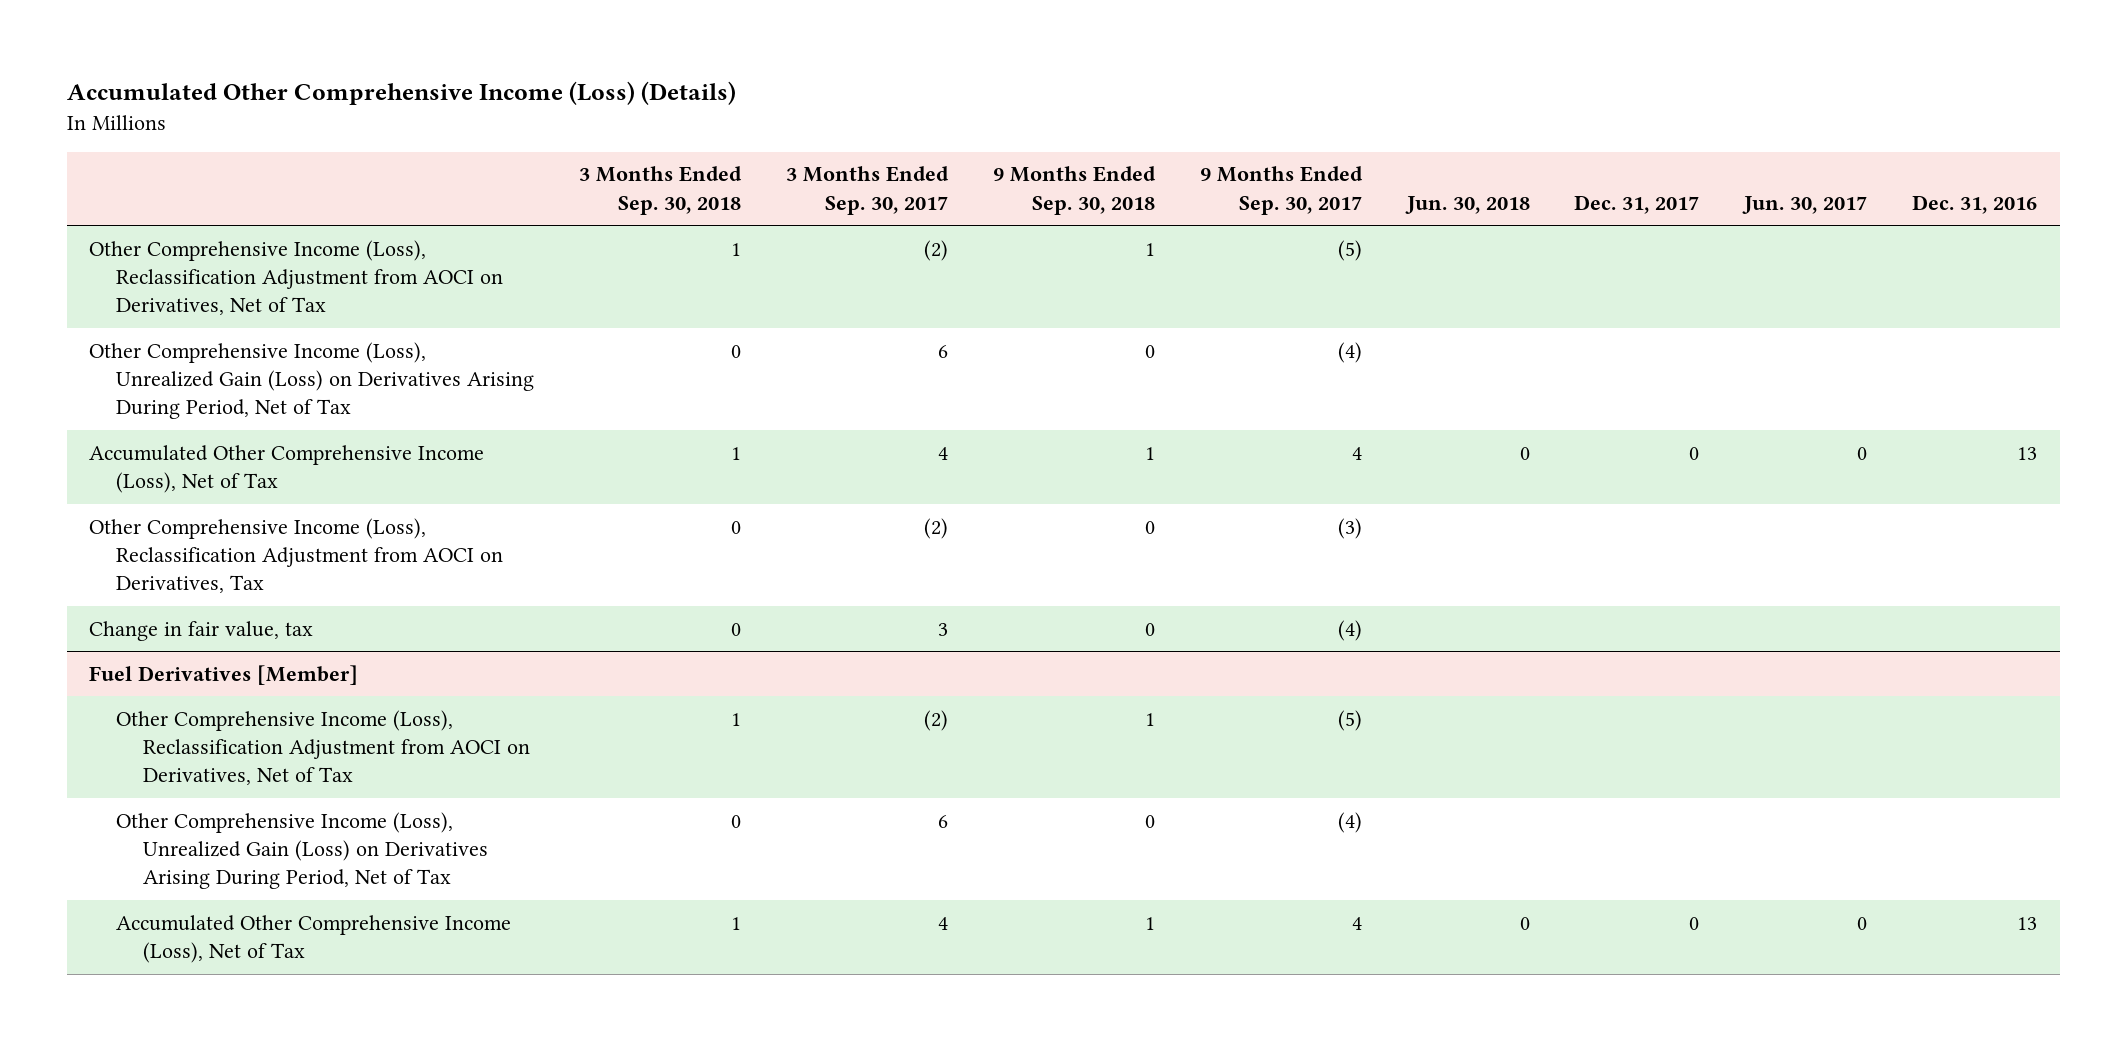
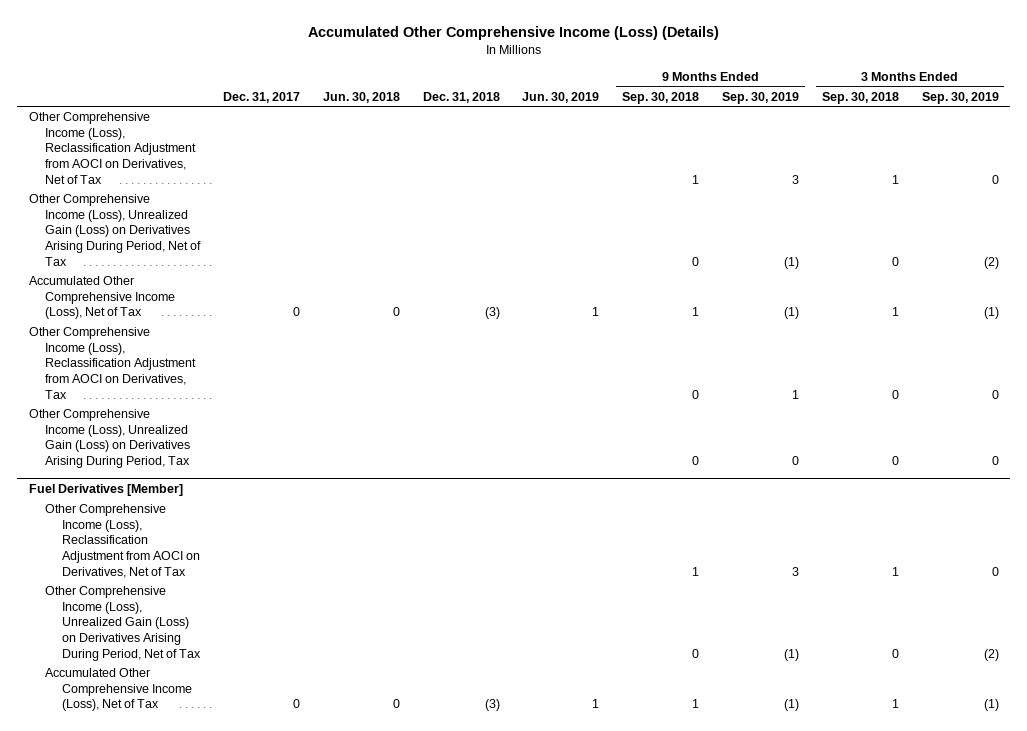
[785,166,949,215] 3 Months Ended Sep. 30, 2017 -> none
[1199,166,1363,215] 9 Months Ended Sep. 30, 2017 -> none
[1742,195,1868,214] Jun. 30, 2017 -> none
[1912,194,2038,214] Dec. 31, 2016 -> none
none -> [422,91,500,103] Dec. 31, 2018
none -> [522,91,600,103] Jun. 30, 2019
none -> [721,91,799,104] Sep. 30, 2019
none -> [921,91,999,104] Sep. 30, 2019
[88,620,313,641] Change in fair value, tax -> [28,409,191,468] Other Comprehensive Income (Loss), Unrealized Gain (Loss) on Derivatives Arising During Period, Tax

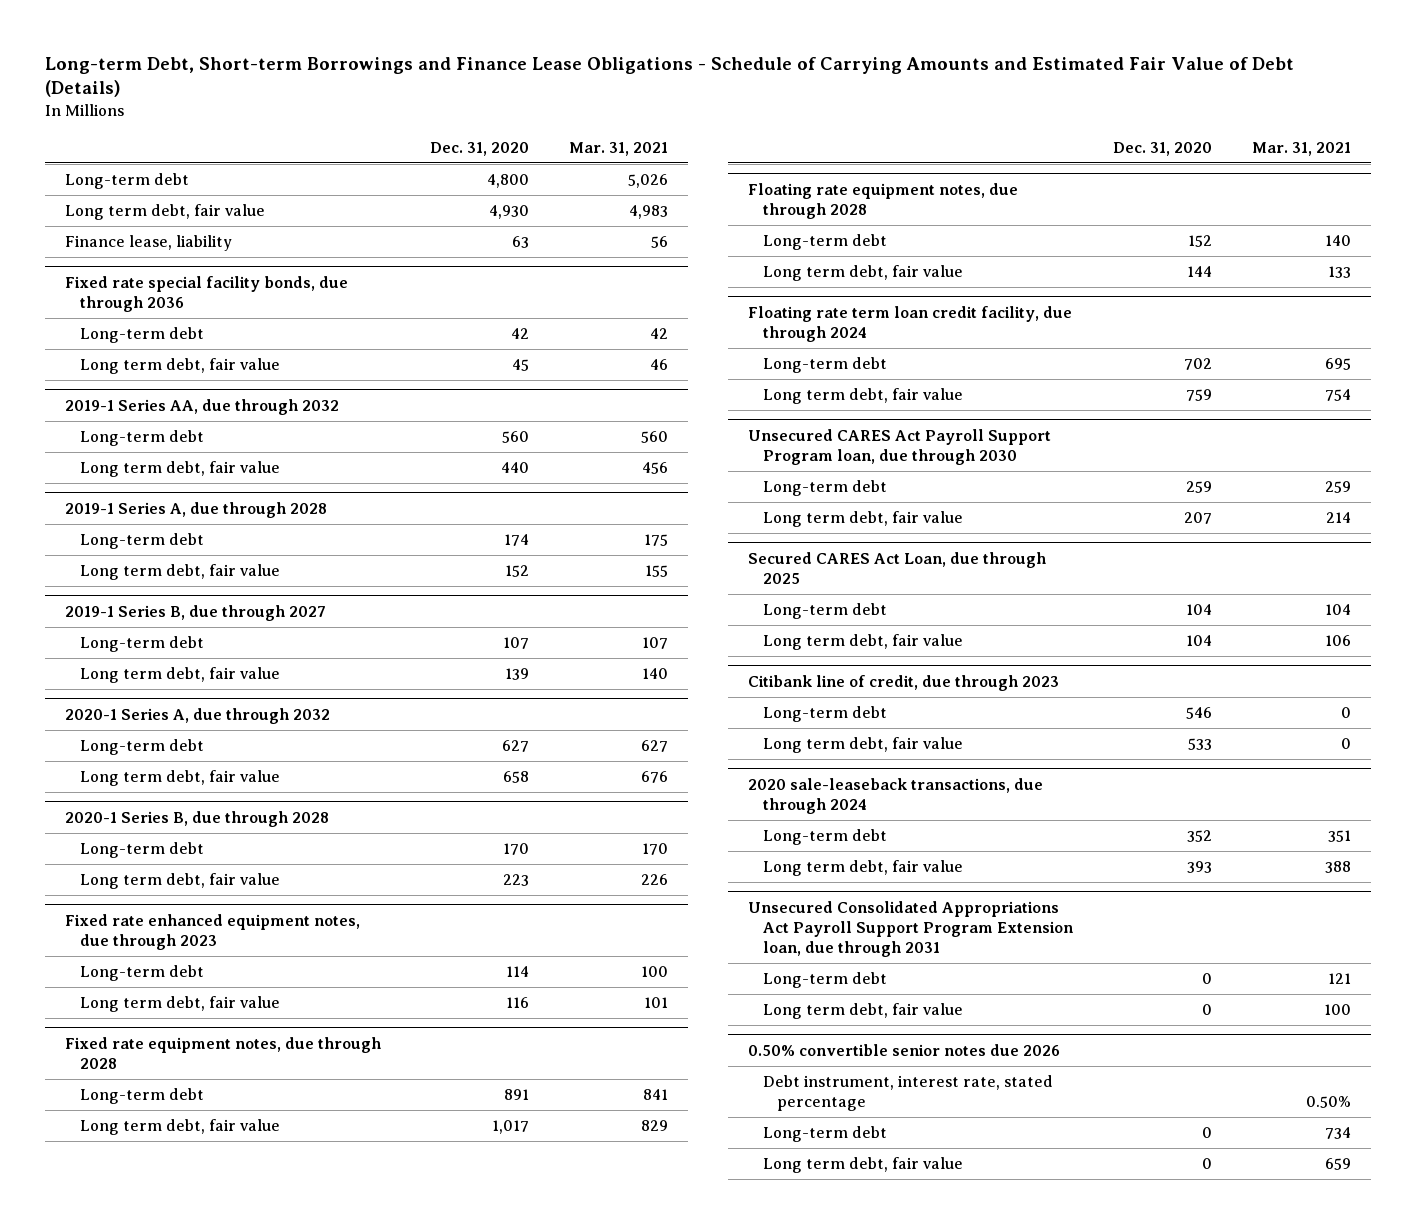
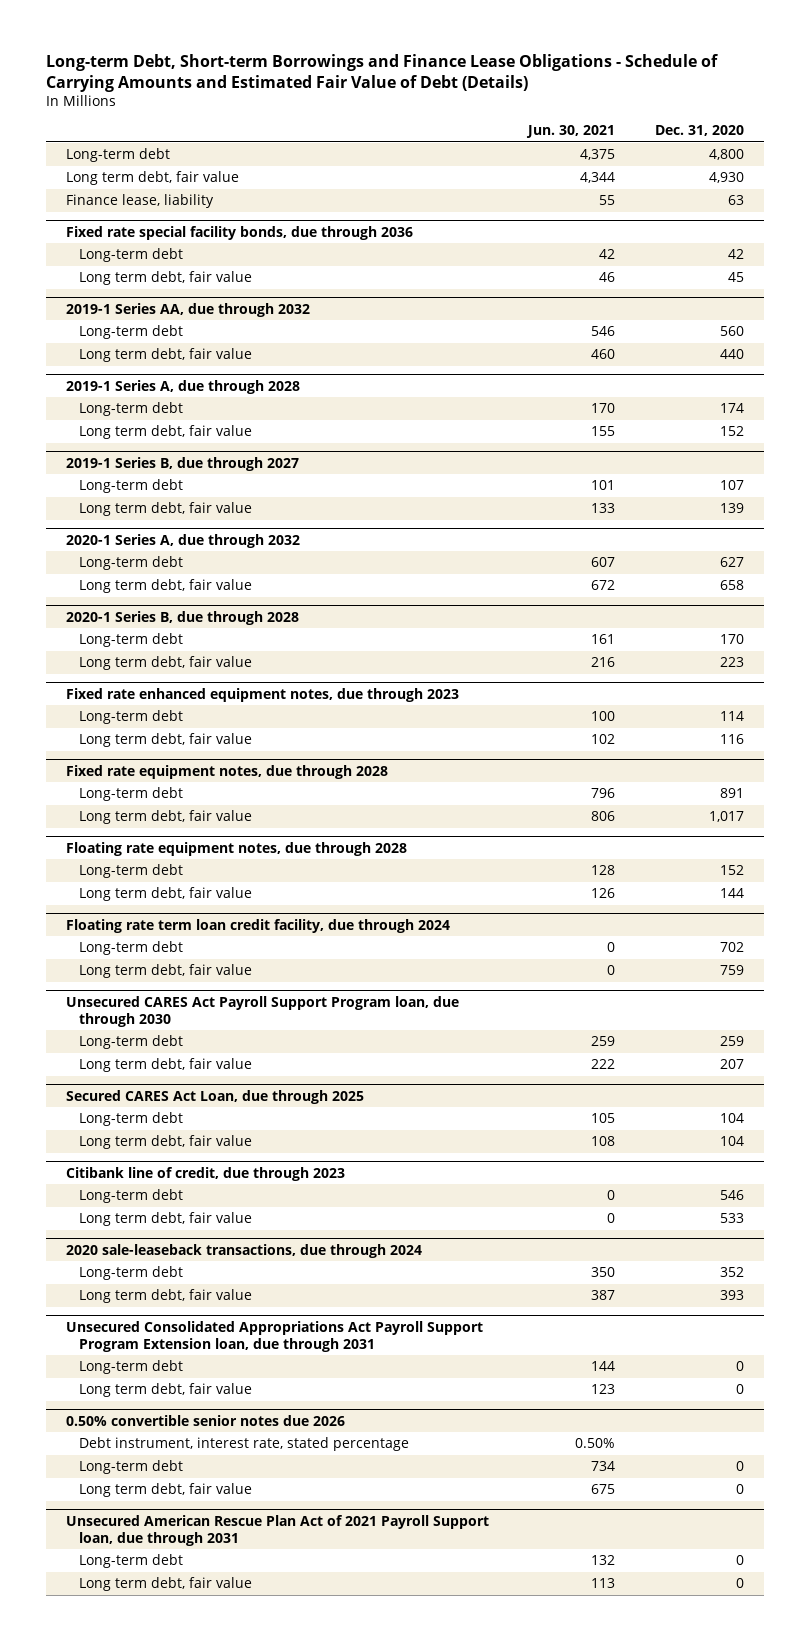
[568,141,668,156] Mar. 31, 2021 -> none
none -> [526,125,616,139] Jun. 30, 2021
none -> [65,1514,489,1546] Unsecured American Rescue Plan Act of 2021 Payroll Support loan, due through 2031
none -> [78,1554,183,1569] Long-term debt
none -> [78,1577,252,1592] Long term debt, fair value

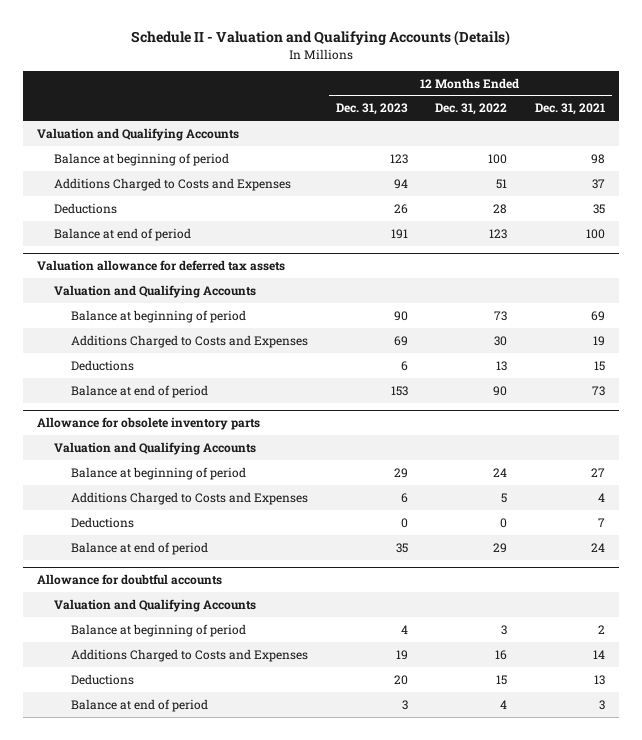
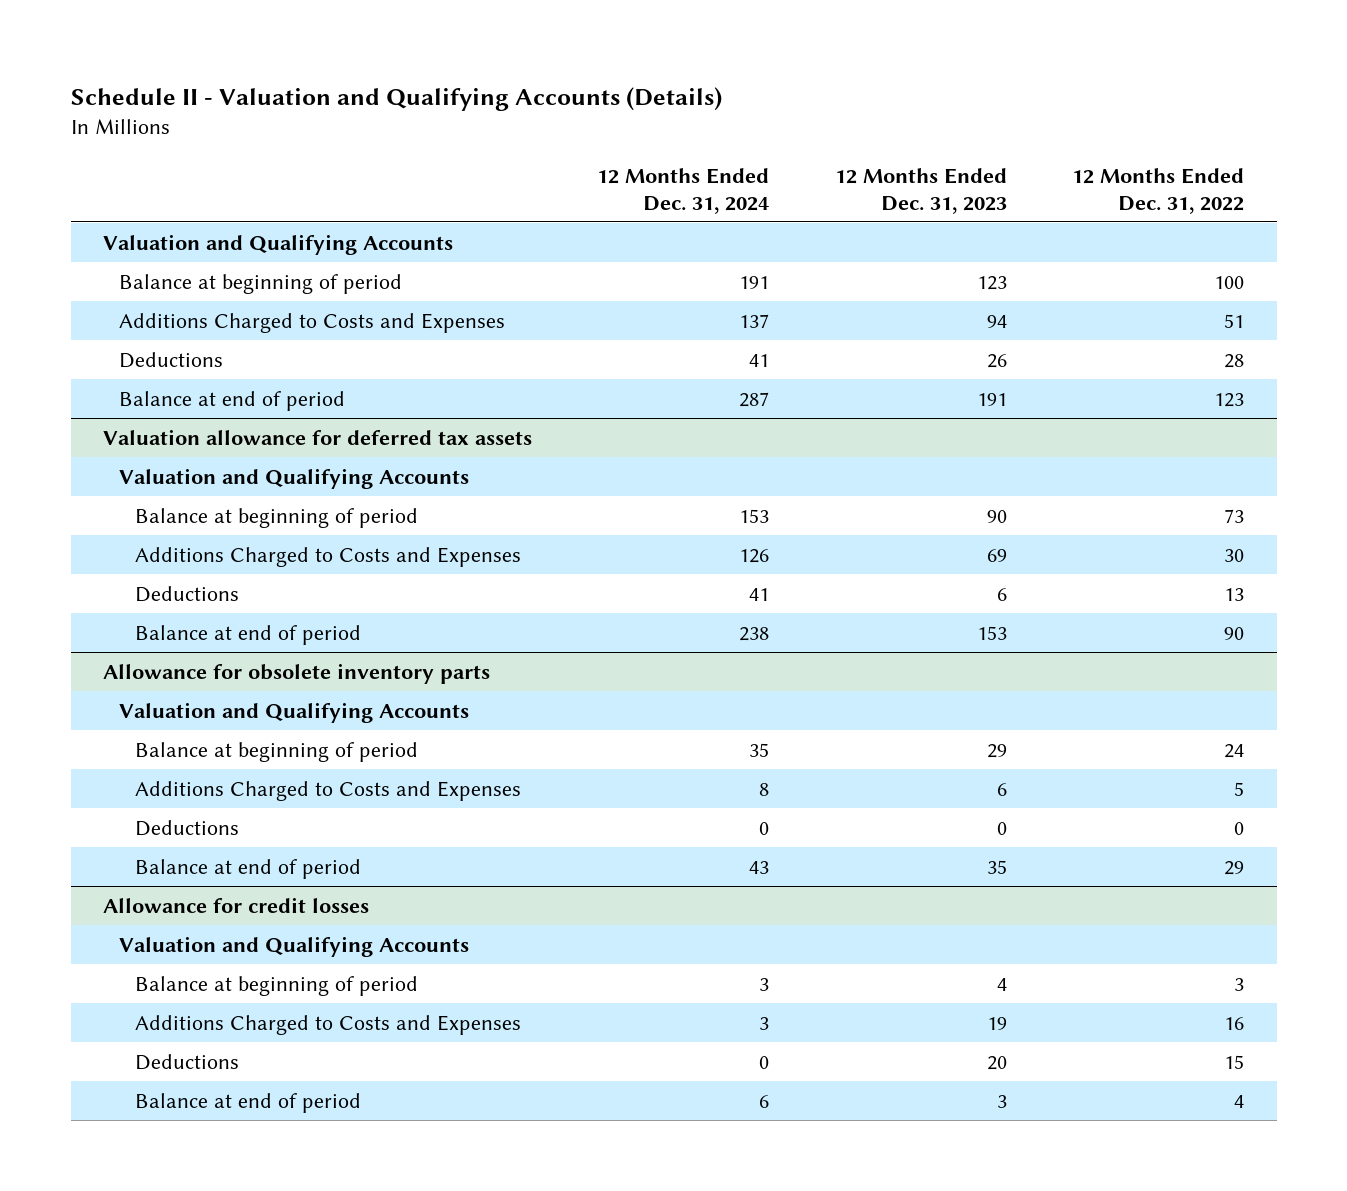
[534,103,605,116] Dec. 31, 2021 -> none
none -> [597,167,770,214] 12 Months Ended Dec. 31, 2024
[37,574,223,586] Allowance for doubtful accounts -> [103,896,370,913] Allowance for credit losses

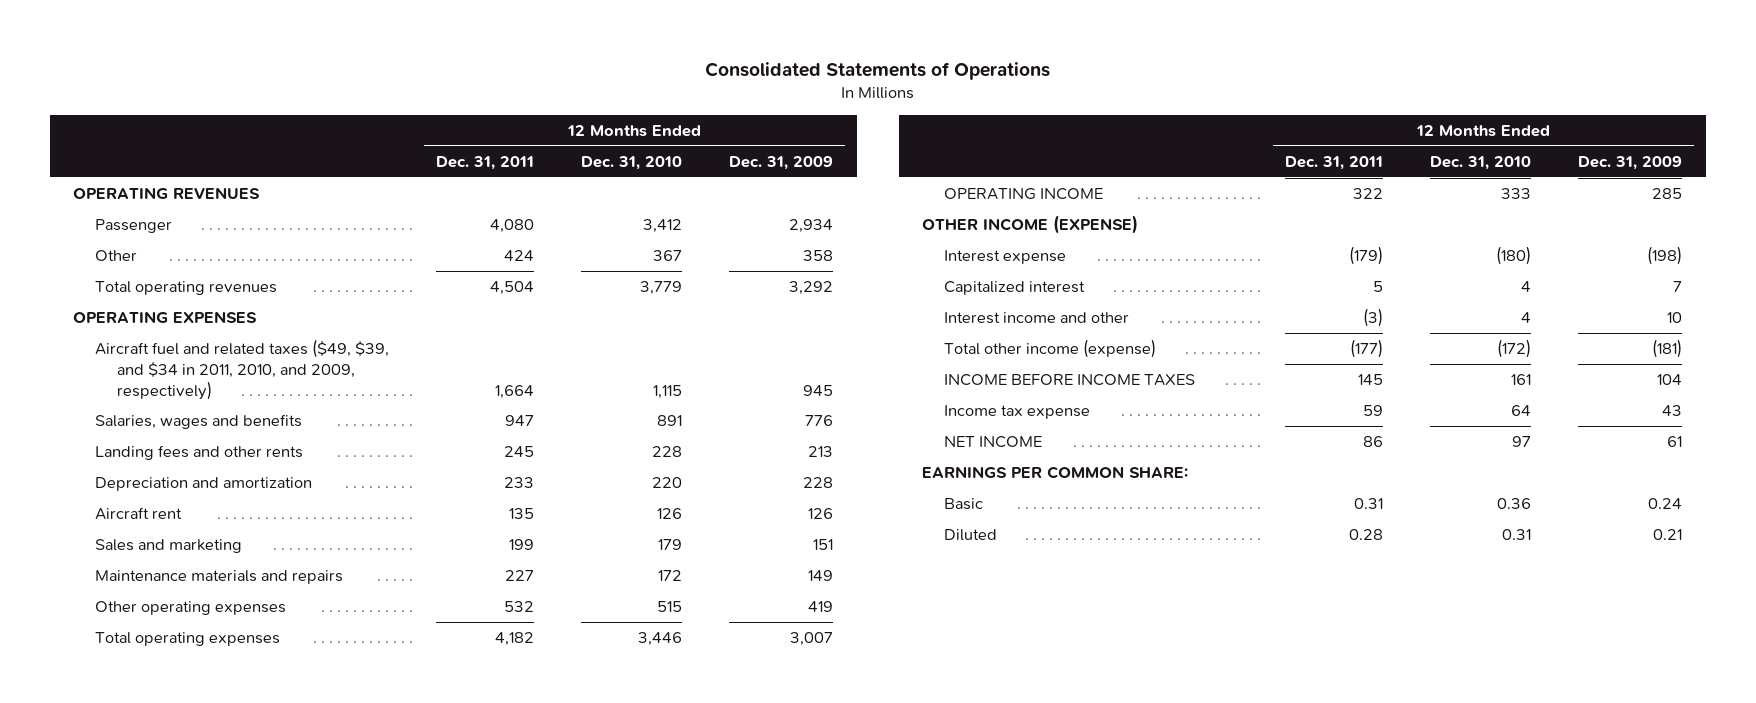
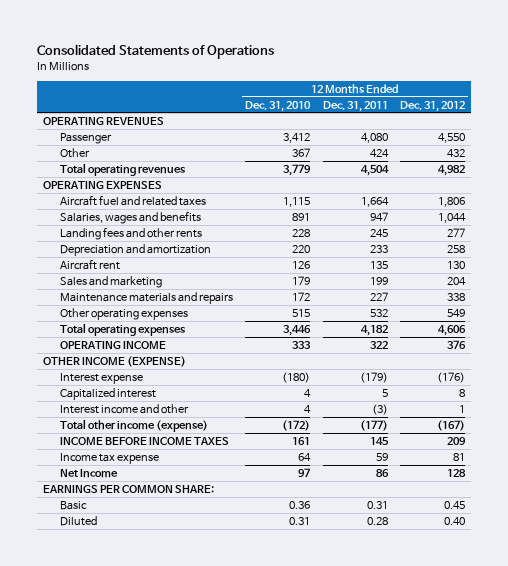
[729,155,834,170] Dec. 31, 2009 -> none
none -> [400,100,466,112] Dec. 31, 2012
[95,339,390,400] Aircraft fuel and related taxes ($49, $39, and $34 in 2011, 2010, and 2009, respectively) -> [60,194,207,206] Aircraft fuel and related taxes
[943,436,1042,449] NET INCOME -> [60,468,119,478] Net Income

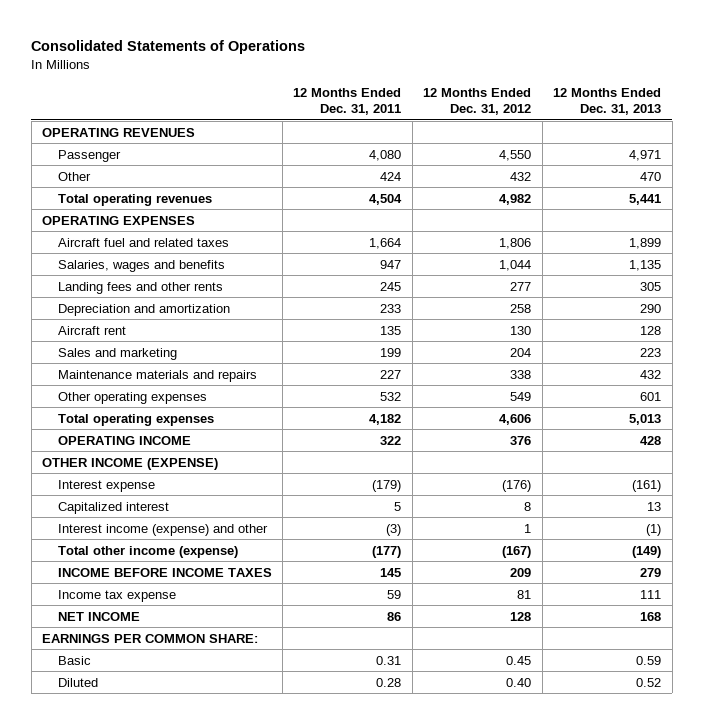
[245,100,312,112] Dec. 31, 2010 -> none
none -> [553,87,662,116] 12 Months Ended Dec. 31, 2013
[60,403,190,414] Interest income and other -> [57,523,268,536] Interest income (expense) and other
[60,468,119,478] Net Income -> [57,611,140,621] NET INCOME

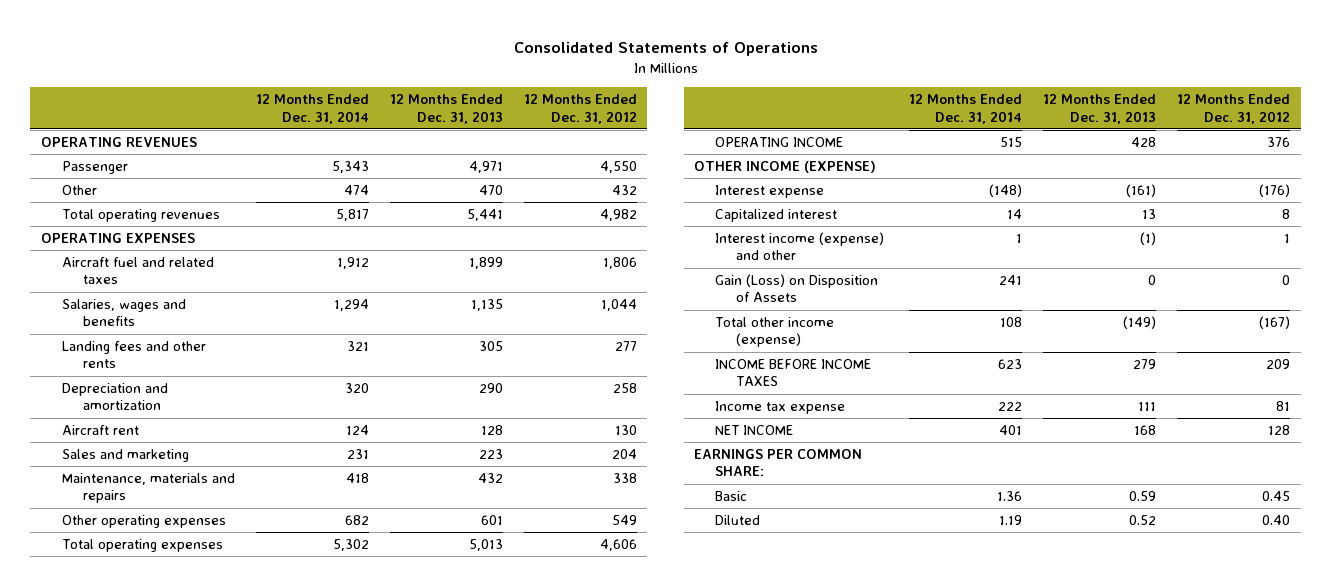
[293,87,402,116] 12 Months Ended Dec. 31, 2011 -> none
none -> [255,94,369,124] 12 Months Ended Dec. 31, 2014
[57,369,257,382] Maintenance materials and repairs -> [61,473,235,504] Maintenance, materials and repairs
none -> [715,274,879,303] Gain (Loss) on Disposition of Assets

